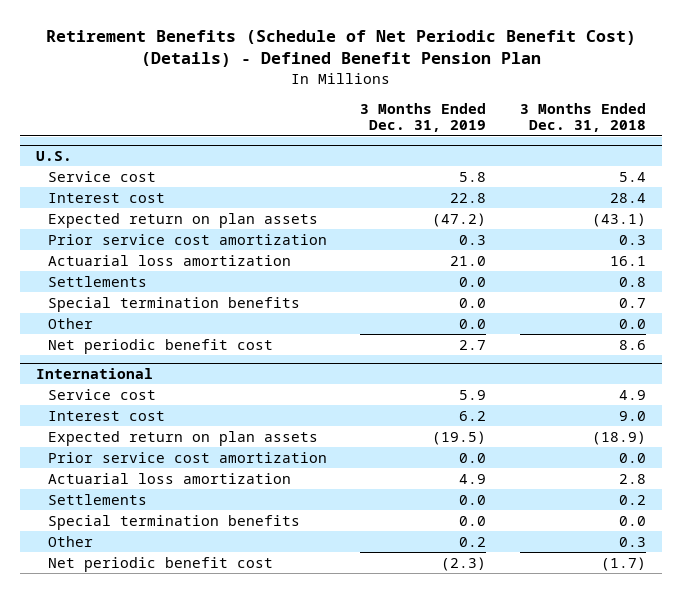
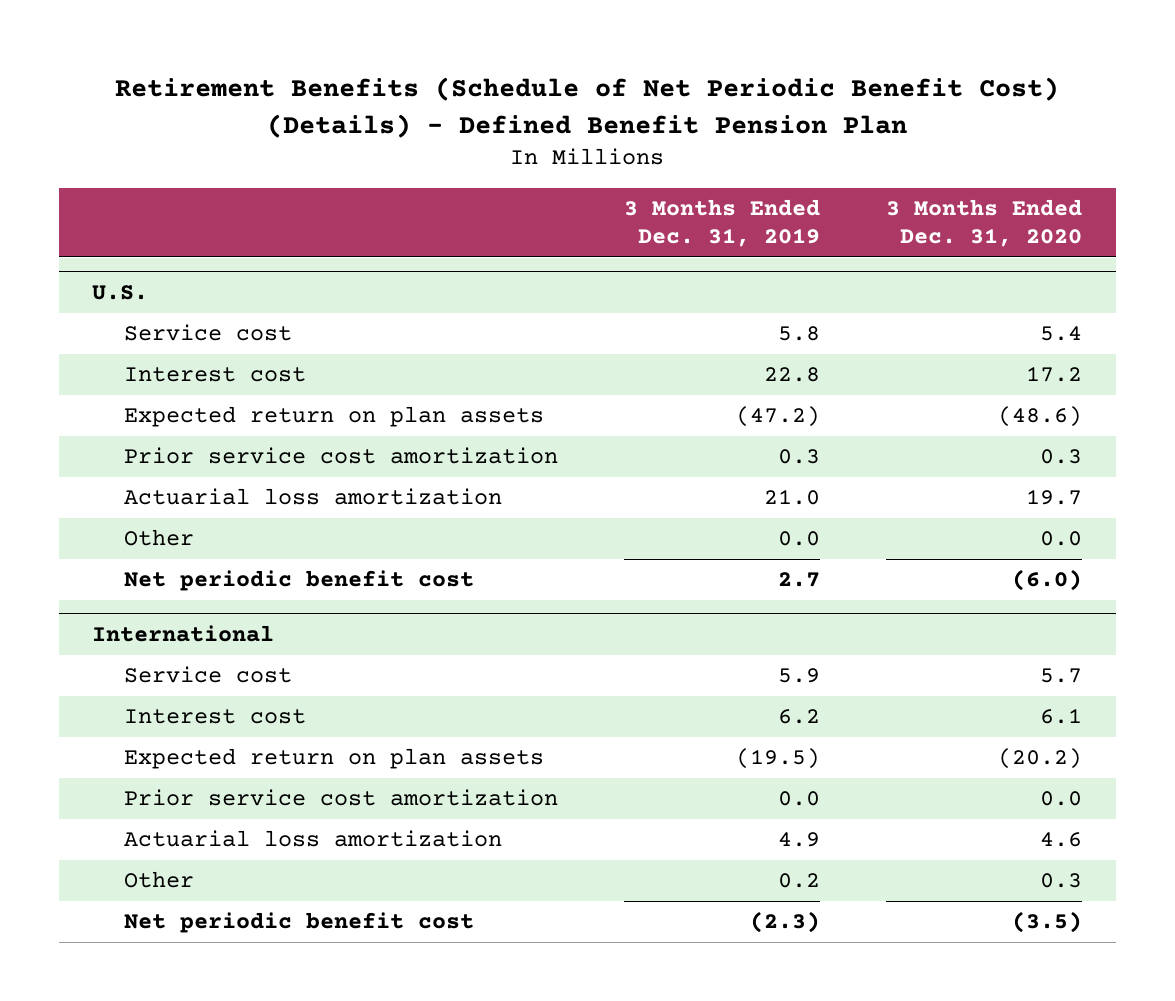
[519,102,646,133] 3 Months Ended Dec. 31, 2018 -> none
none -> [886,199,1083,248] 3 Months Ended Dec. 31, 2020
[47,275,147,287] Settlements -> none
[47,296,300,312] Special termination benefits -> none
[47,493,147,505] Settlements -> none
[47,514,300,530] Special termination benefits -> none

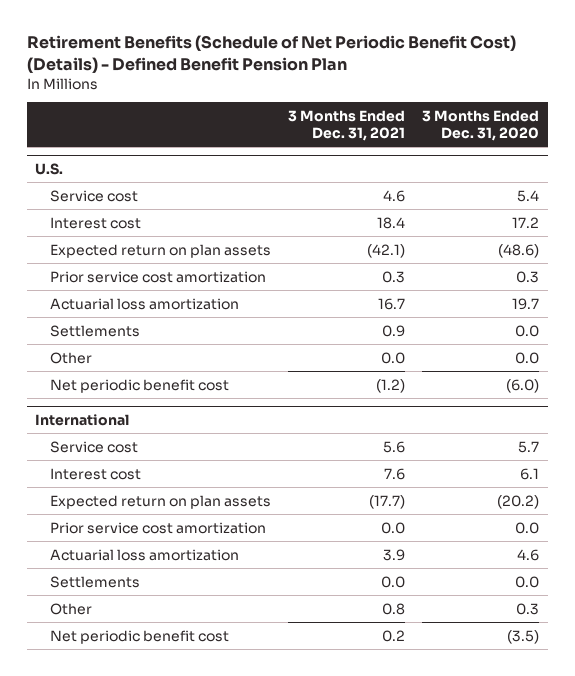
[624,199,821,248] 3 Months Ended Dec. 31, 2019 -> none
none -> [288,110,406,141] 3 Months Ended Dec. 31, 2021
none -> [49,324,140,337] Settlements
none -> [49,575,140,588] Settlements

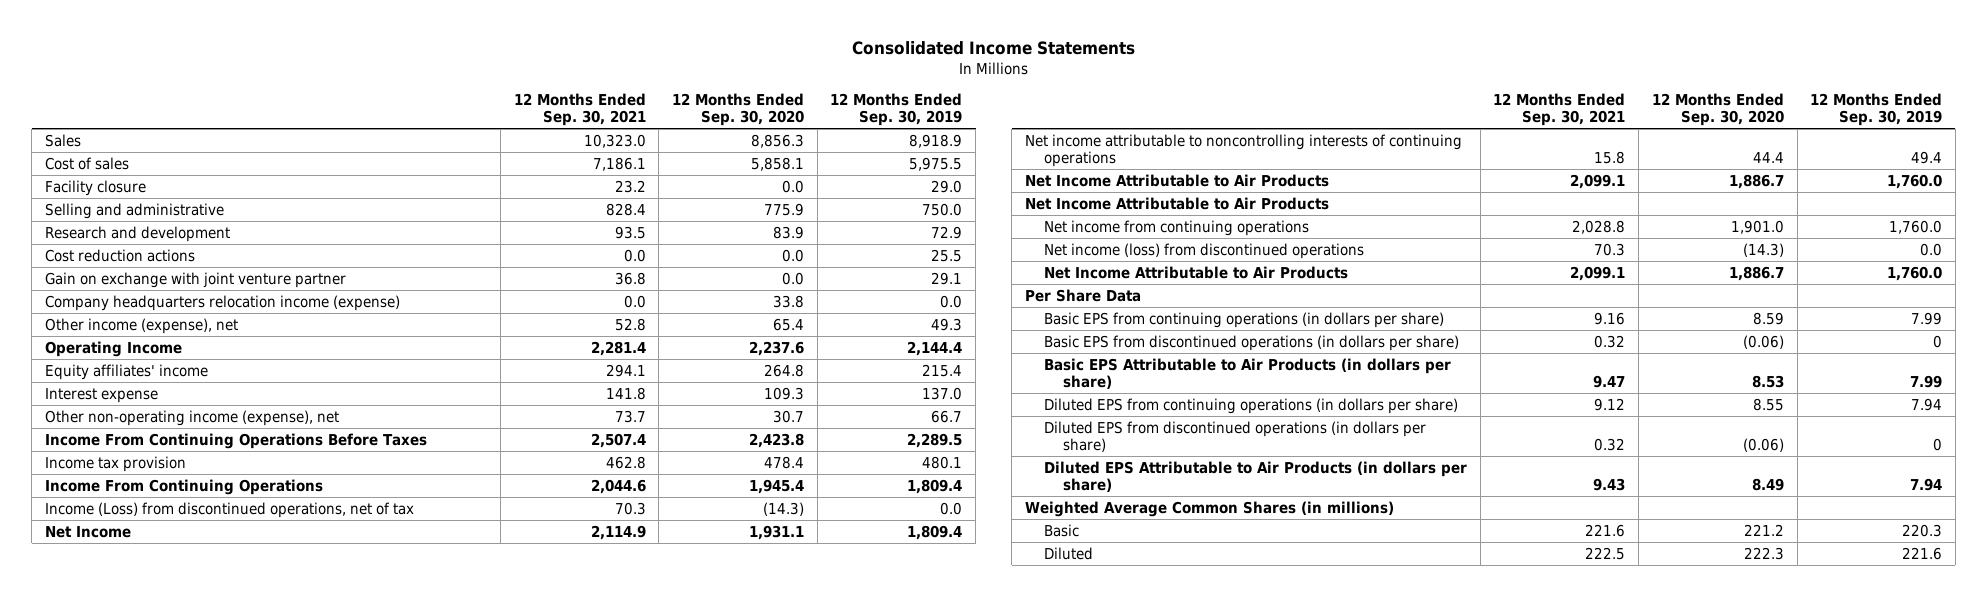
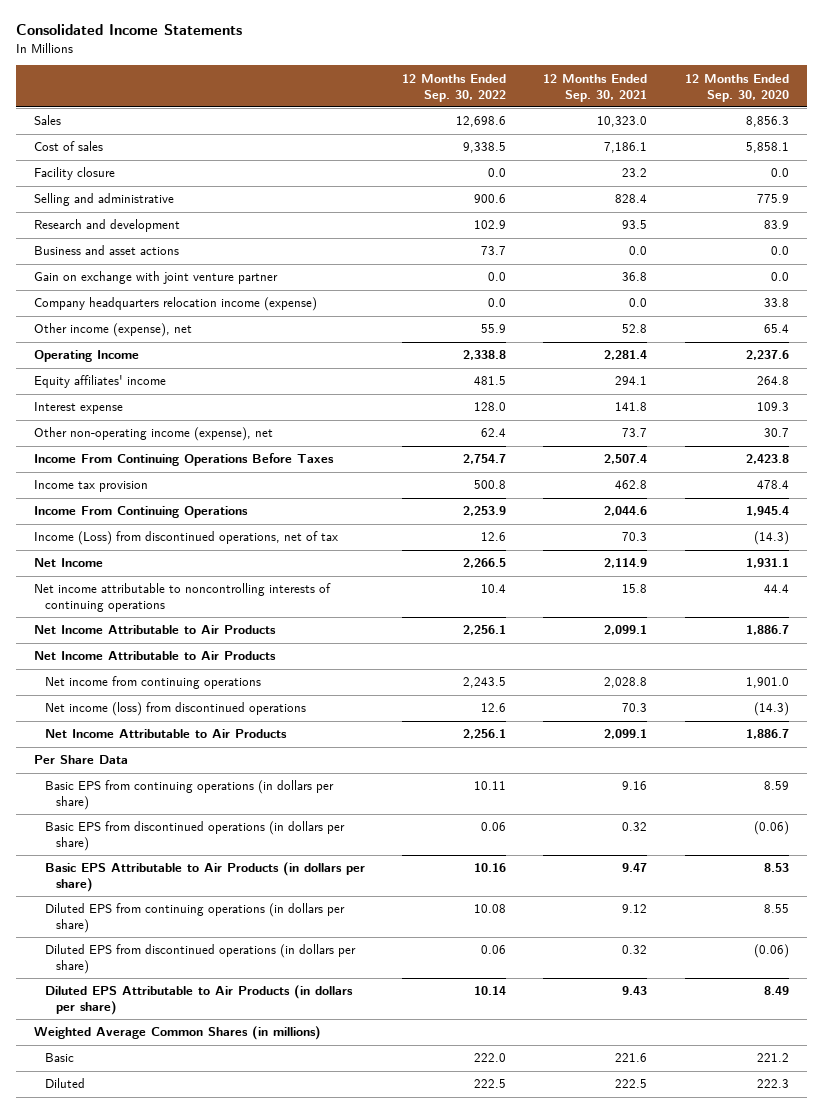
[830,92,963,127] 12 Months Ended Sep. 30, 2019 -> none
none -> [402,73,507,102] 12 Months Ended Sep. 30, 2022
[44,248,195,262] Cost reduction actions -> none
none -> [34,245,180,256] Business and asset actions

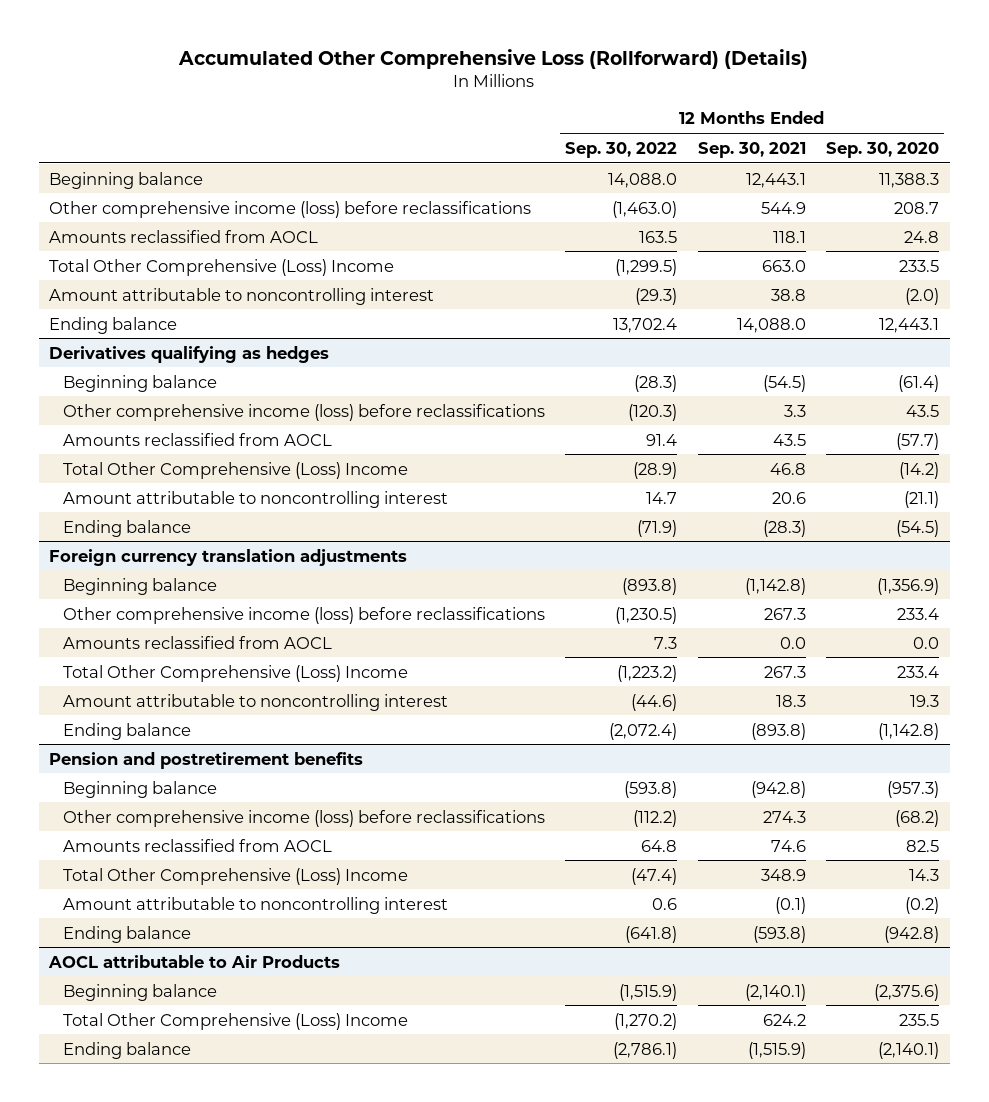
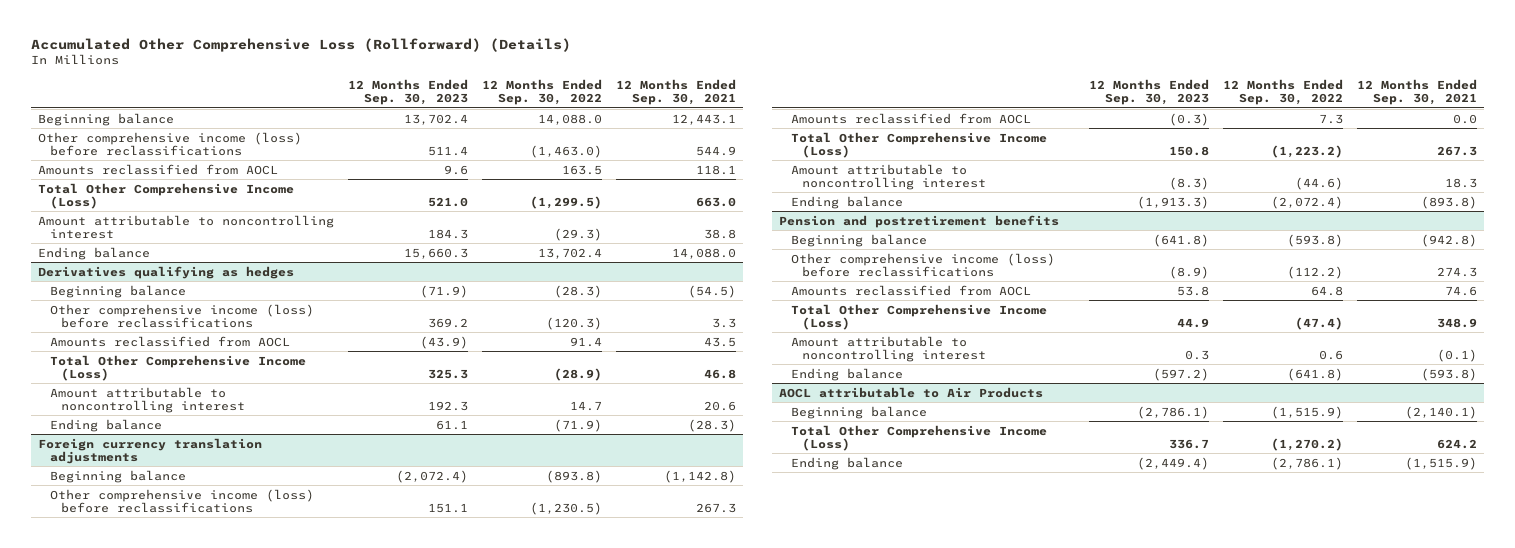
[826,141,940,158] Sep. 30, 2020 -> none
none -> [347,79,468,106] 12 Months Ended Sep. 30, 2023
[49,258,395,276] Total Other Comprehensive (Loss) Income -> [37,182,294,209] Total Other Comprehensive Income (Loss)
[62,461,408,479] Total Other Comprehensive (Loss) Income -> [49,354,306,381] Total Other Comprehensive Income (Loss)
[62,664,408,682] Total Other Comprehensive (Loss) Income -> [790,131,1047,158] Total Other Comprehensive Income (Loss)
[62,867,408,885] Total Other Comprehensive (Loss) Income -> [790,303,1047,330] Total Other Comprehensive Income (Loss)
[62,1012,408,1030] Total Other Comprehensive (Loss) Income -> [790,424,1047,451] Total Other Comprehensive Income (Loss)

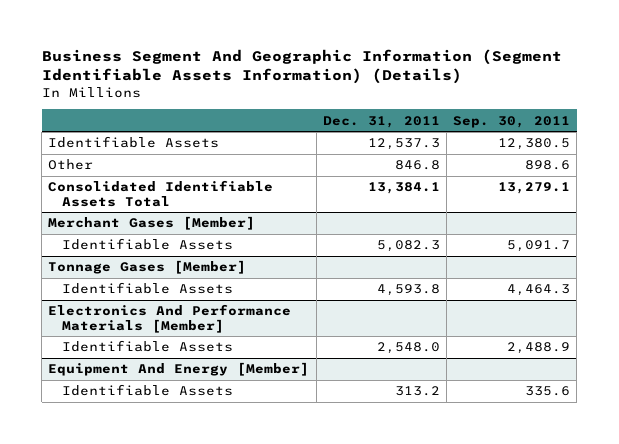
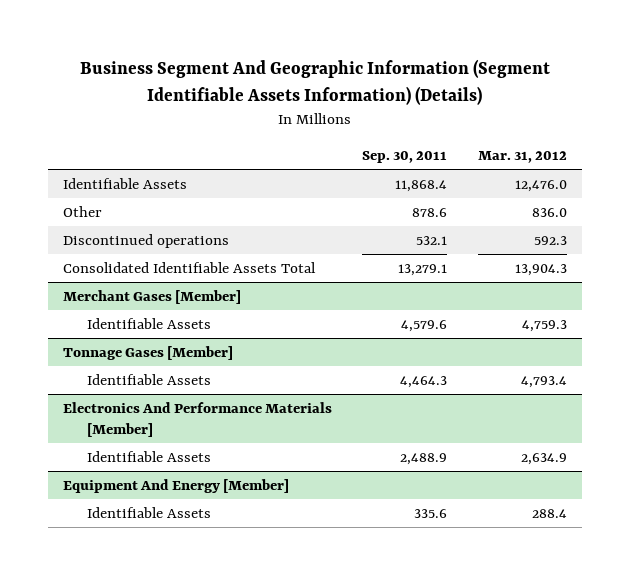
[322,115,440,128] Dec. 31, 2011 -> none
none -> [477,151,567,164] Mar. 31, 2012
[498,138,571,151] 12,380.5 -> [395,179,448,192] 11,868.4
[525,160,571,171] 898.6 -> [412,207,448,217] 878.6
none -> [62,233,229,248] Discontinued operations
[507,240,571,253] 5,091.7 -> [401,319,448,332] 4,579.6

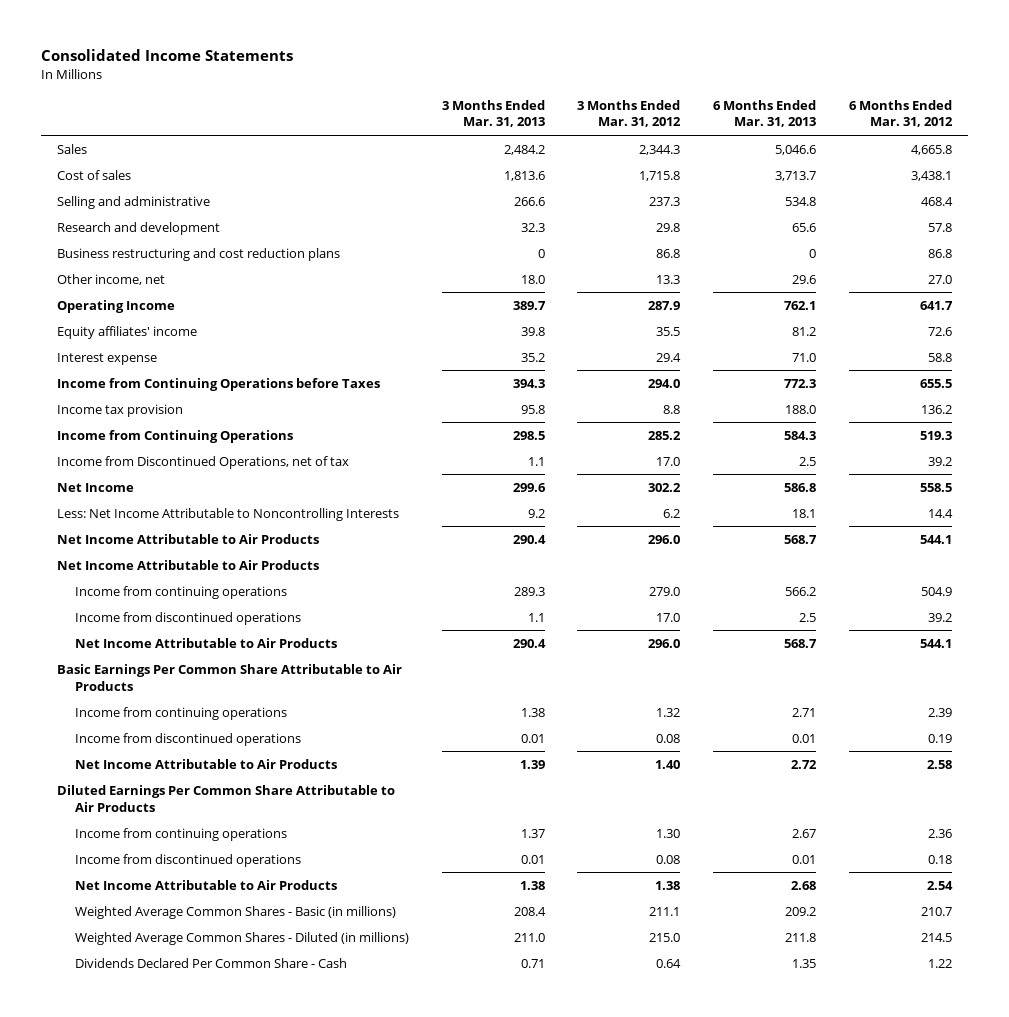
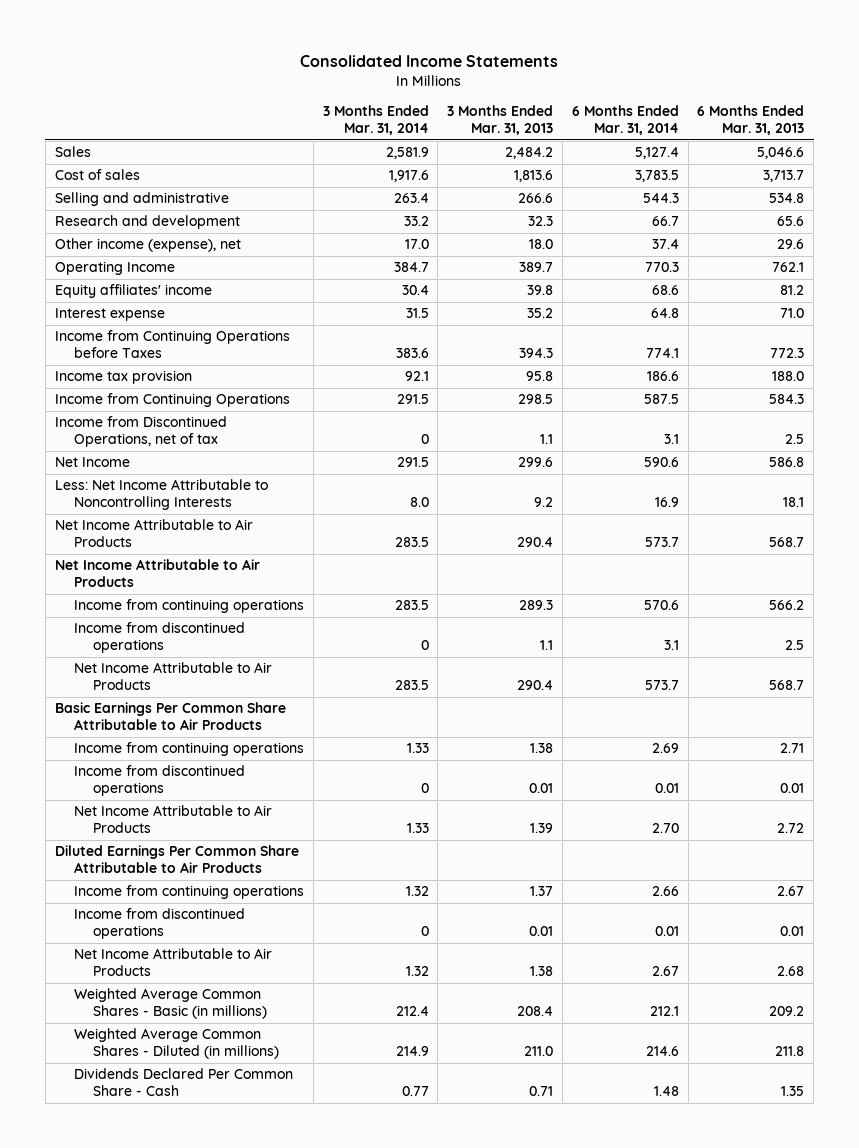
[577,99,682,128] 3 Months Ended Mar. 31, 2012 -> none
[848,99,953,128] 6 Months Ended Mar. 31, 2012 -> none
none -> [322,105,429,136] 3 Months Ended Mar. 31, 2014
none -> [571,105,679,136] 6 Months Ended Mar. 31, 2014
[57,247,341,261] Business restructuring and cost reduction plans -> none
[57,273,166,285] Other income, net -> [54,238,241,253] Other income (expense), net

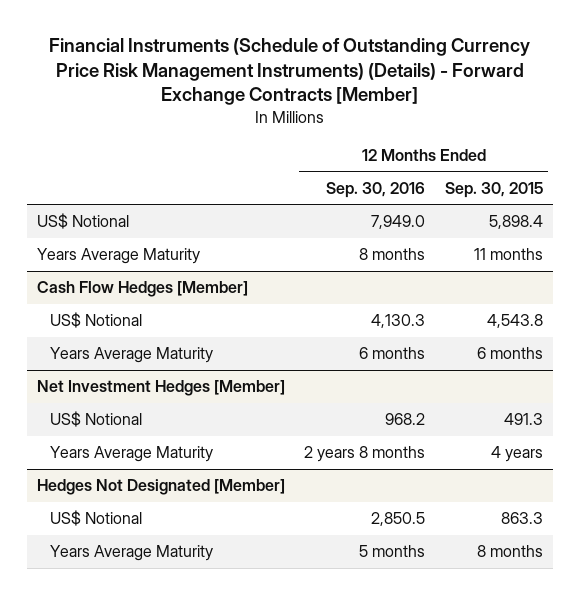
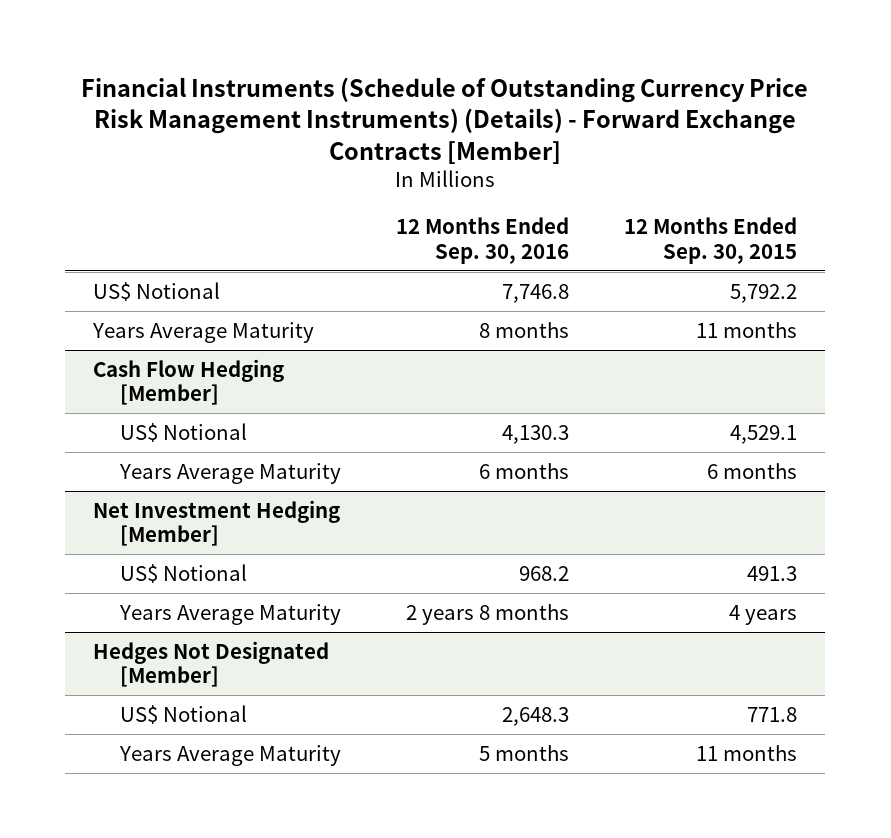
[371,215,426,230] 7,949.0 -> [502,283,570,303] 7,746.8
[489,215,544,230] 5,898.4 -> [730,283,798,303] 5,792.2
[36,281,248,298] Cash Flow Hedges [Member] -> [93,358,285,406] Cash Flow Hedging [Member]
[487,314,544,329] 4,543.8 -> [730,424,798,444] 4,529.1
[36,380,285,397] Net Investment Hedges [Member] -> [93,499,341,547] Net Investment Hedging [Member]
[371,512,426,527] 2,850.5 -> [502,706,570,726] 2,648.3
[501,512,544,525] 863.3 -> [747,706,798,722] 771.8
[477,545,544,558] 8 months -> [696,744,798,761] 11 months

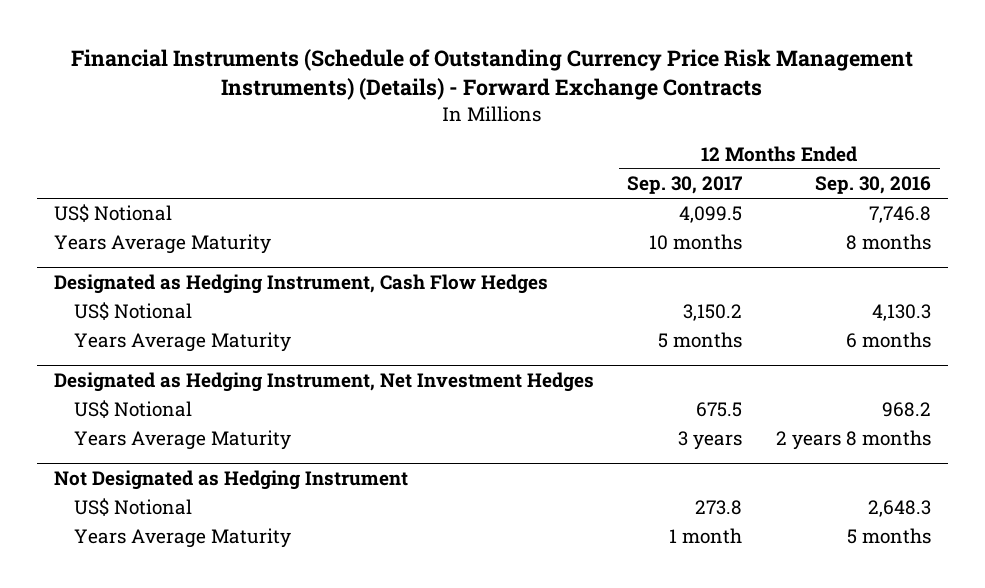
[81,76,809,164] Financial Instruments (Schedule of Outstanding Currency Price Risk Management Instruments) (Details) - Forward Exchange Contracts [Member] -> [71,49,914,101] Financial Instruments (Schedule of Outstanding Currency Price Risk Management Instruments) (Details) - Forward Exchange Contracts
[624,217,798,264] 12 Months Ended Sep. 30, 2015 -> none
none -> [627,176,743,195] Sep. 30, 2017
[93,358,285,406] Cash Flow Hedging [Member] -> none
none -> [53,274,548,295] Designated as Hedging Instrument, Cash Flow Hedges
[93,499,341,547] Net Investment Hedging [Member] -> none
none -> [53,372,594,393] Designated as Hedging Instrument, Net Investment Hedges
[93,640,330,688] Hedges Not Designated [Member] -> [53,470,408,491] Not Designated as Hedging Instrument

